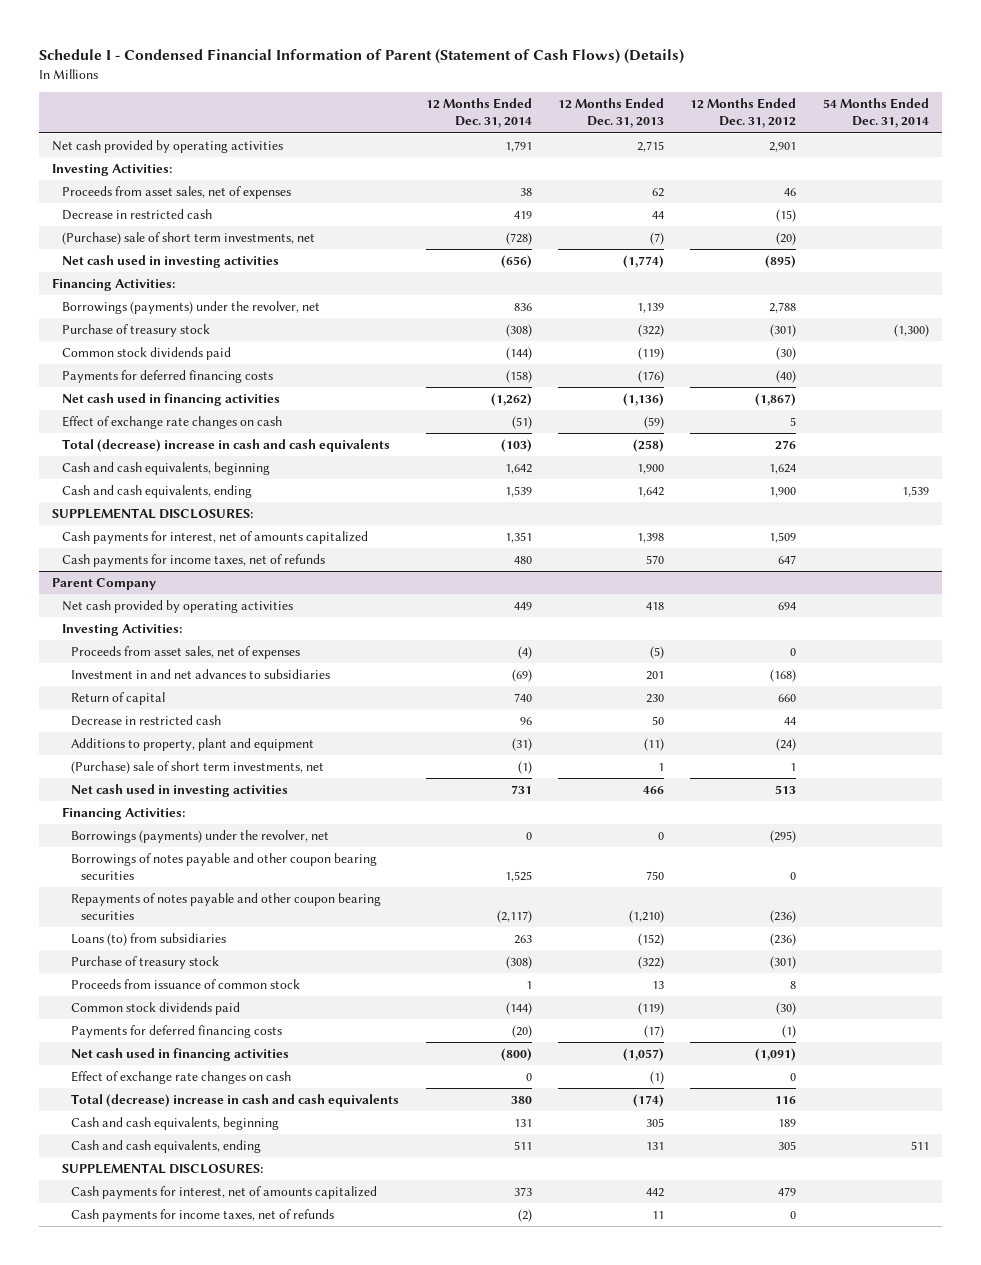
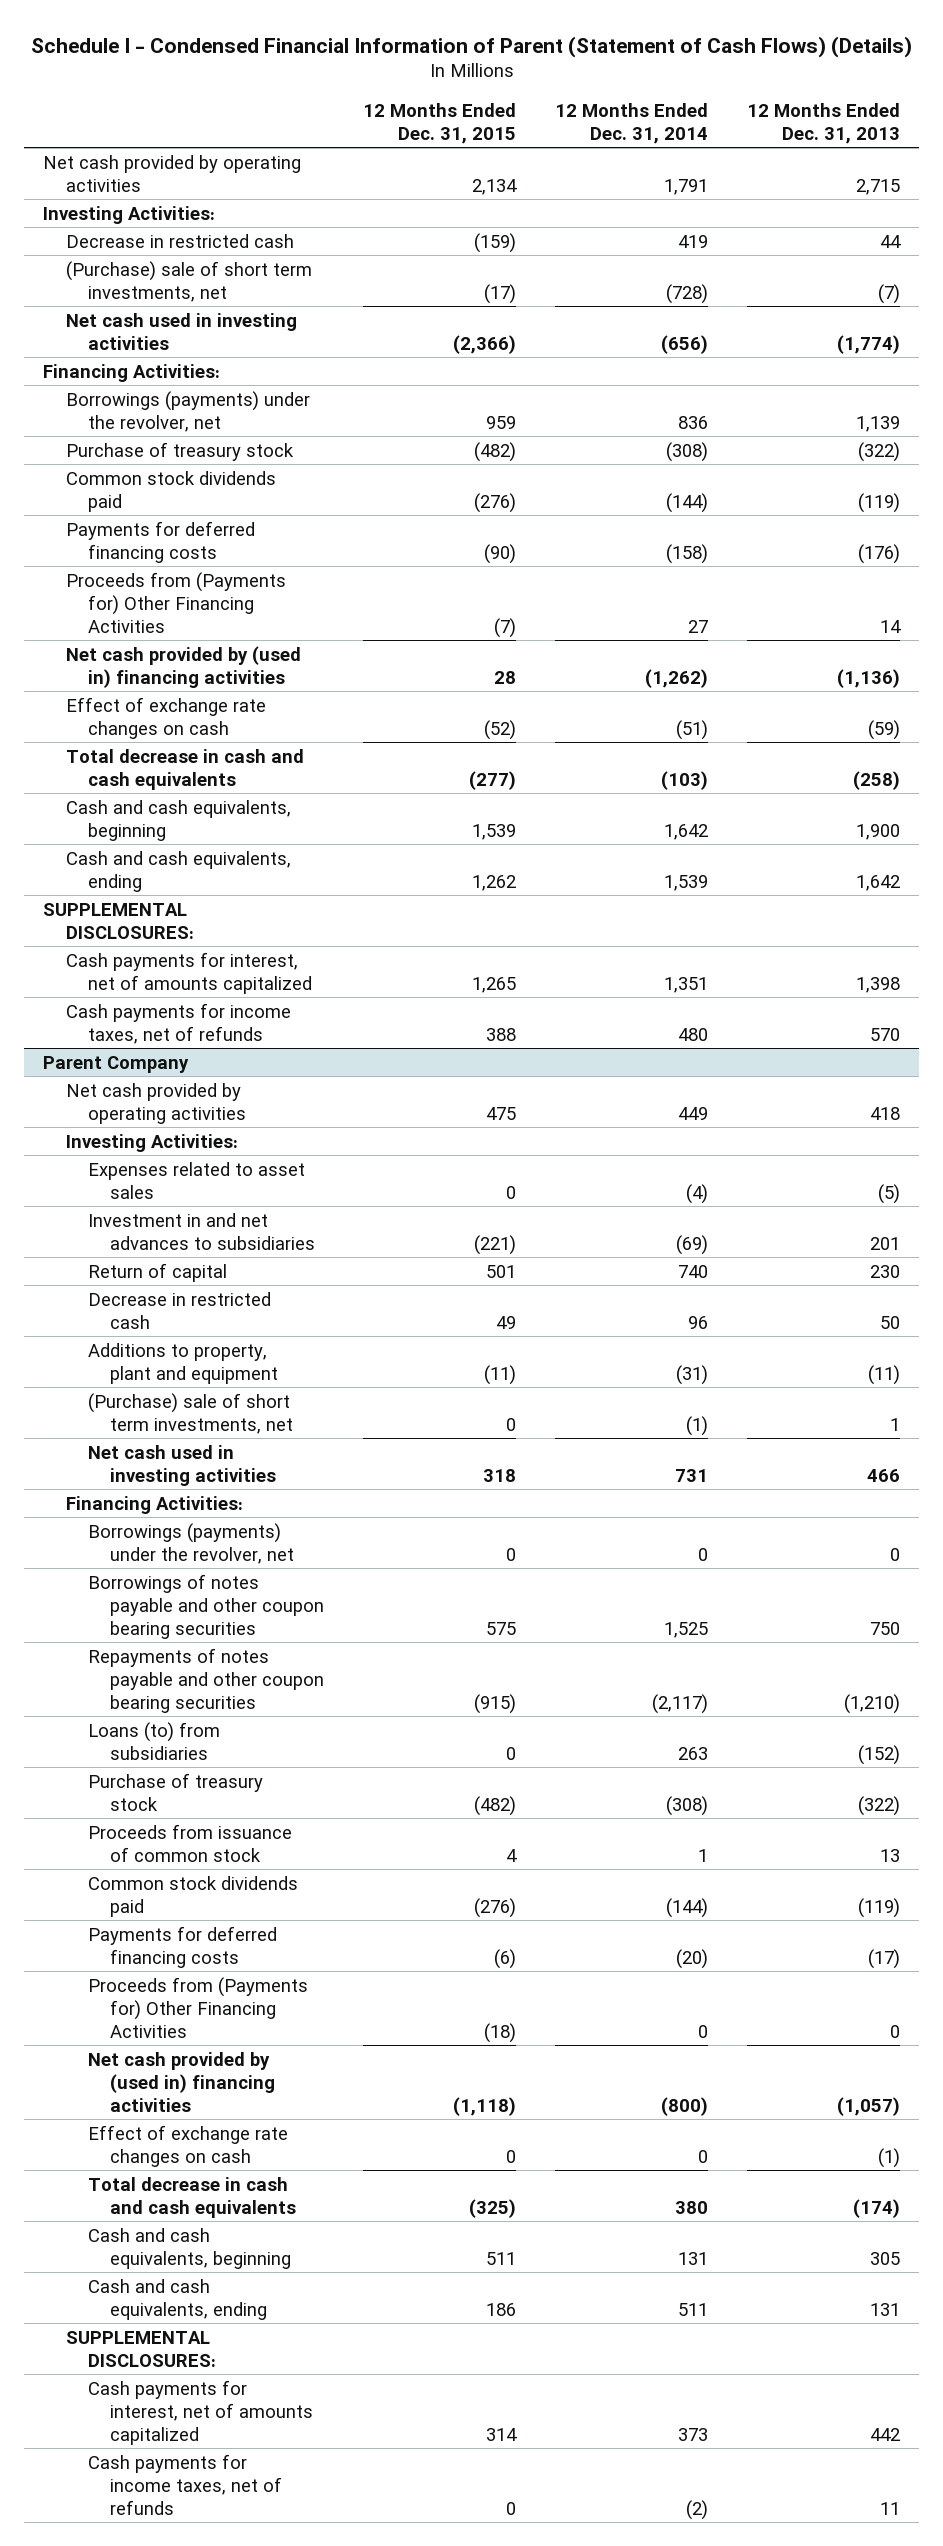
[690,98,797,129] 12 Months Ended Dec. 31, 2012 -> none
[822,98,929,129] 54 Months Ended Dec. 31, 2014 -> none
none -> [362,102,516,144] 12 Months Ended Dec. 31, 2015
[61,186,291,200] Proceeds from asset sales, net of expenses -> none
none -> [65,571,286,633] Proceeds from (Payments for) Other Financing Activities
[61,393,280,407] Net cash used in financing activities -> [65,645,301,688] Net cash provided by (used in) financing activities
[61,439,390,453] Total (decrease) increase in cash and cash equivalents -> [65,748,304,790] Total decrease in cash and cash equivalents
[71,646,301,660] Proceeds from asset sales, net of expenses -> [87,1161,305,1199] Expenses related to asset sales
none -> [87,1976,308,2038] Proceeds from (Payments for) Other Financing Activities
[71,1048,290,1062] Net cash used in financing activities -> [87,2051,275,2112] Net cash provided by (used in) financing activities
[71,1094,400,1108] Total (decrease) increase in cash and cash equivalents -> [87,2176,296,2218] Total decrease in cash and cash equivalents

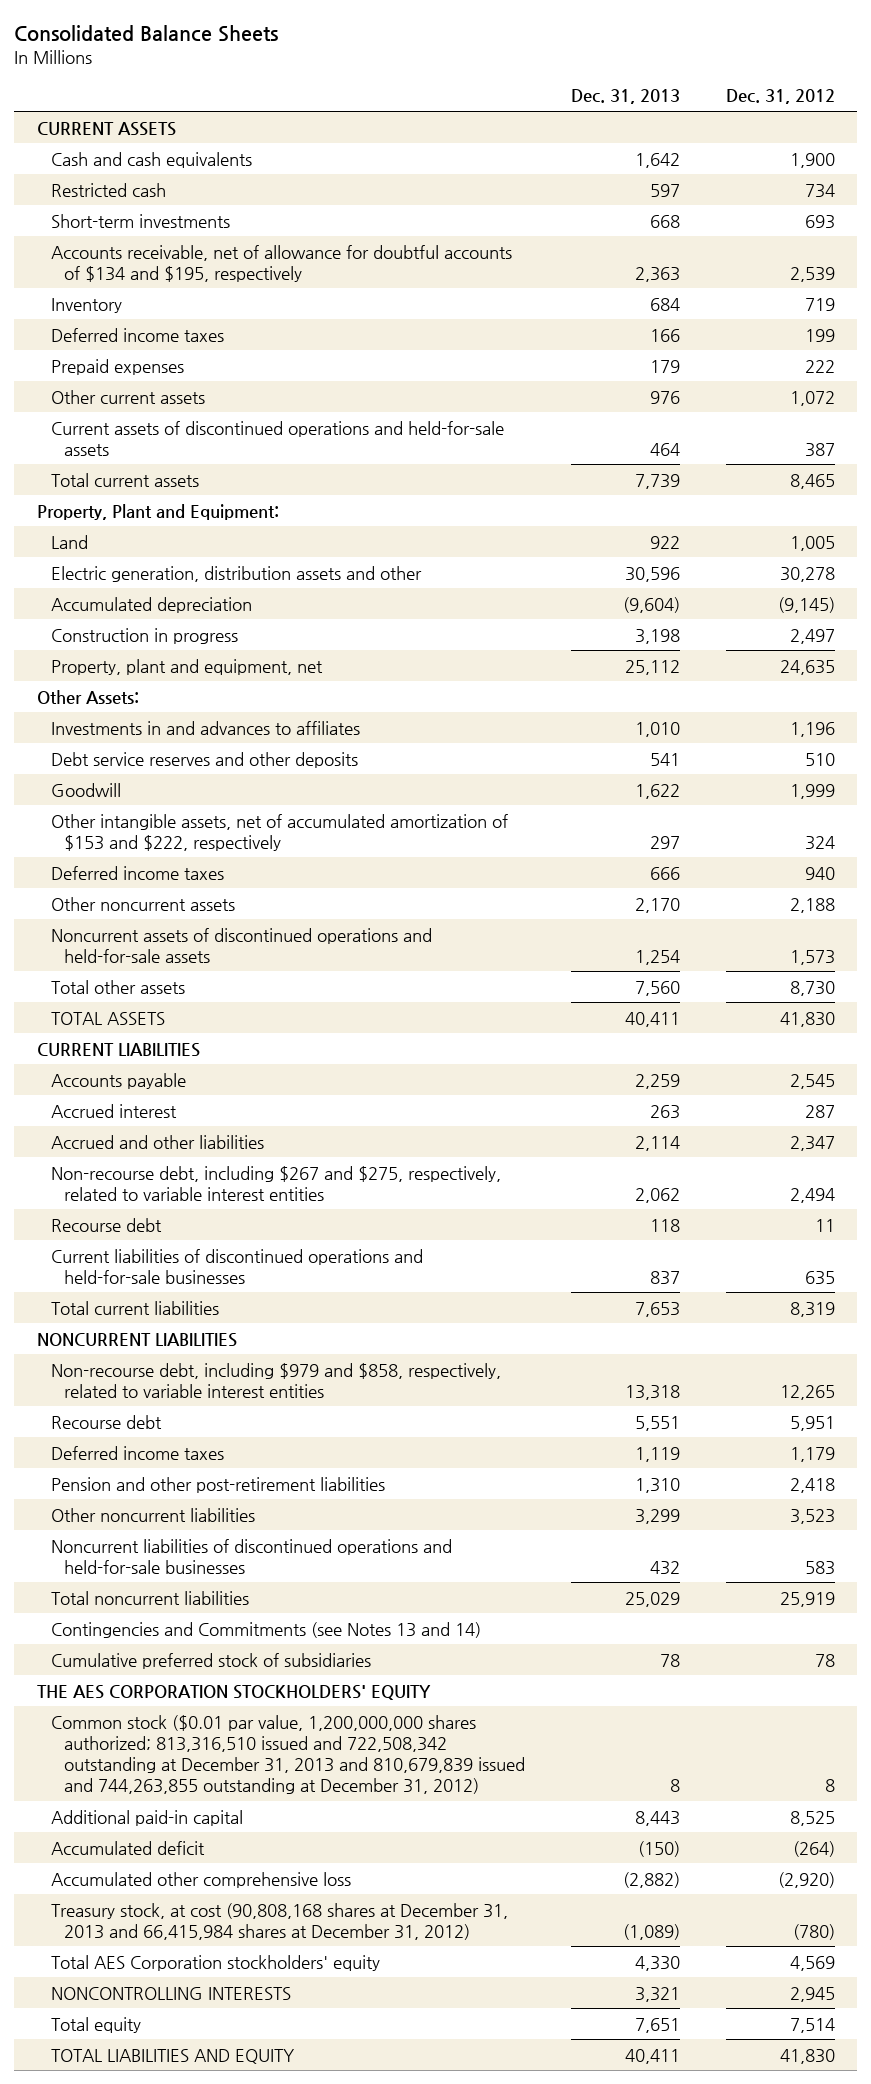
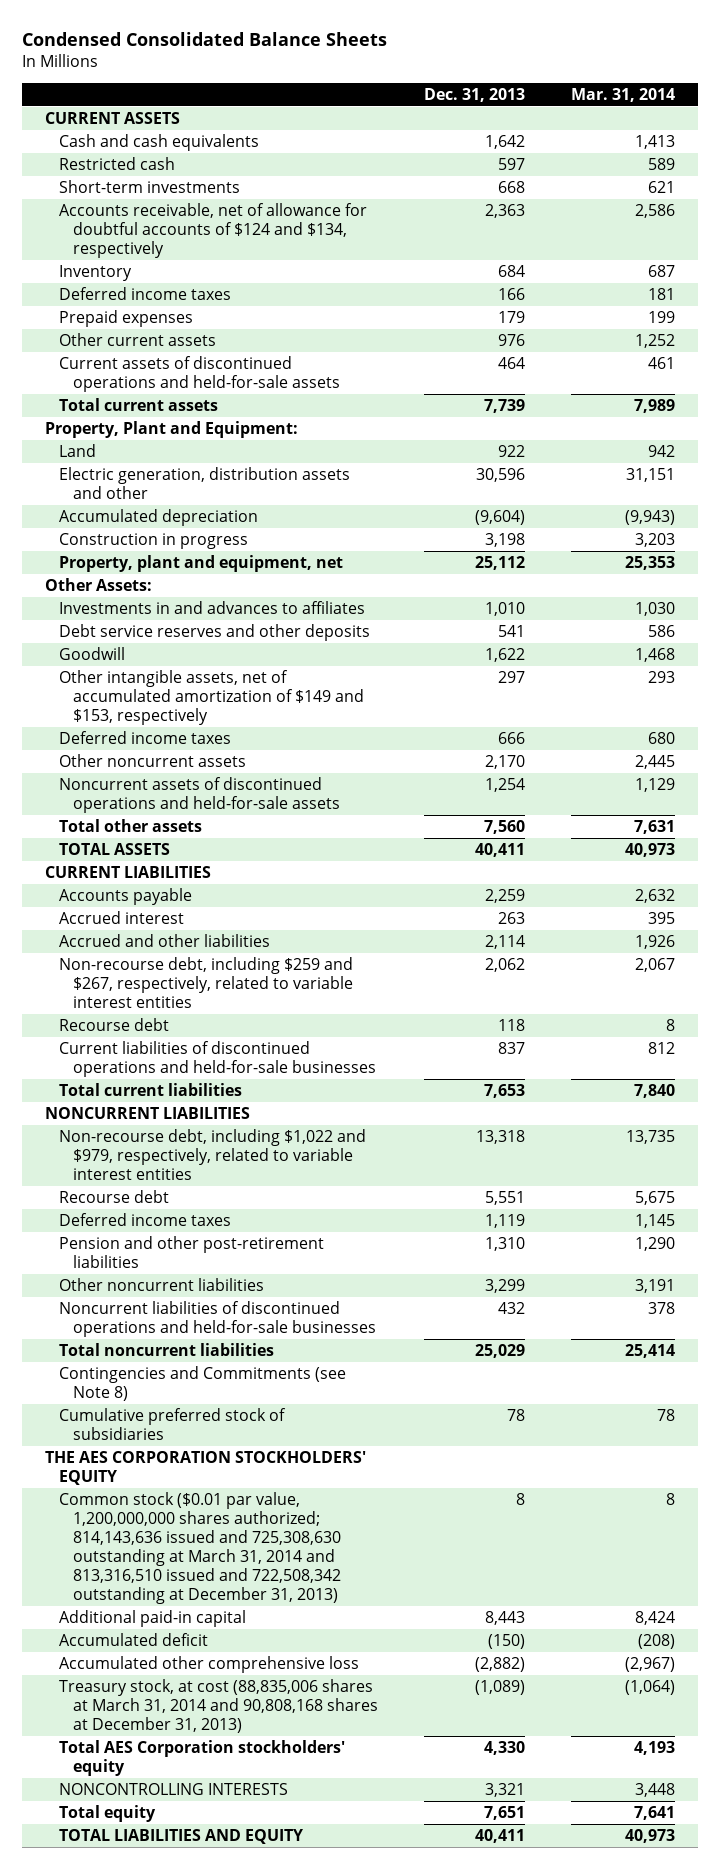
[14,25,279,43] Consolidated Balance Sheets -> [22,32,388,47] Condensed Consolidated Balance Sheets
[725,89,835,105] Dec. 31, 2012 -> none
none -> [571,87,676,102] Mar. 31, 2014
[50,244,512,282] Accounts receivable, net of allowance for doubtful accounts of $134 and $195, respectively -> [59,203,368,259] Accounts receivable, net of allowance for doubtful accounts of $124 and $134, respectively
[50,813,508,851] Other intangible assets, net of accumulated amortization of $153 and $222, respectively -> [59,670,365,726] Other intangible assets, net of accumulated amortization of $149 and $153, respectively
[50,1165,501,1201] Non-recourse debt, including $267 and $275, respectively, related to variable interest entities -> [59,957,354,1009] Non-recourse debt, including $259 and $267, respectively, related to variable interest entities
[50,1362,501,1398] Non-recourse debt, including $979 and $858, respectively, related to variable interest entities -> [59,1129,367,1181] Non-recourse debt, including $1,022 and $979, respectively, related to variable interest entities
[50,1621,481,1638] Contingencies and Commitments (see Notes 13 and 14) -> [59,1366,347,1402] Contingencies and Commitments (see Note 8)
[50,1714,526,1794] Common stock ($0.01 par value, 1,200,000,000 shares authorized; 813,316,510 issued and 722,508,342 outstanding at December 31, 2013 and 810,679,839 issued and 744,263,855 outstanding at December 31, 2012) -> [59,1492,342,1605] Common stock ($0.01 par value, 1,200,000,000 shares authorized; 814,143,636 issued and 725,308,630 outstanding at March 31, 2014 and 813,316,510 issued and 722,508,342 outstanding at December 31, 2013)
[50,1902,508,1940] Treasury stock, at cost (90,808,168 shares at December 31, 2013 and 66,415,984 shares at December 31, 2012) -> [59,1679,379,1734] Treasury stock, at cost (88,835,006 shares at March 31, 2014 and 90,808,168 shares at December 31, 2013)

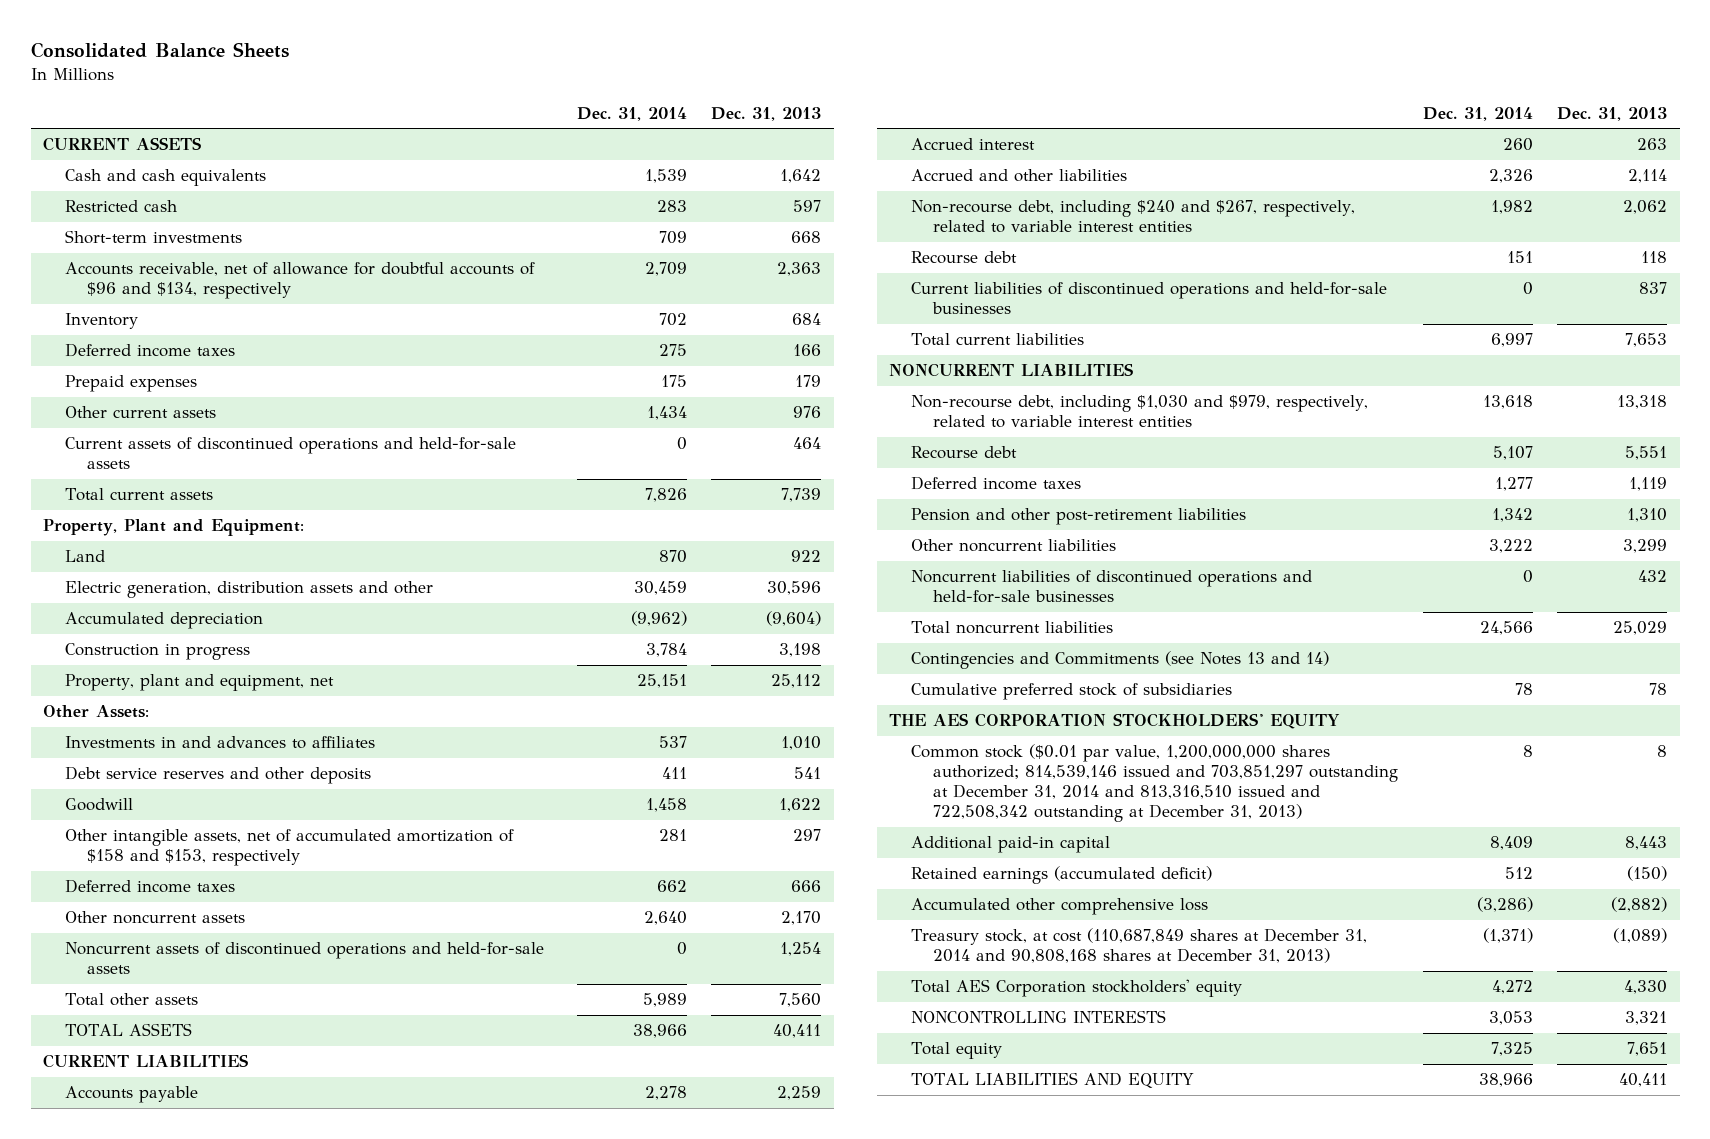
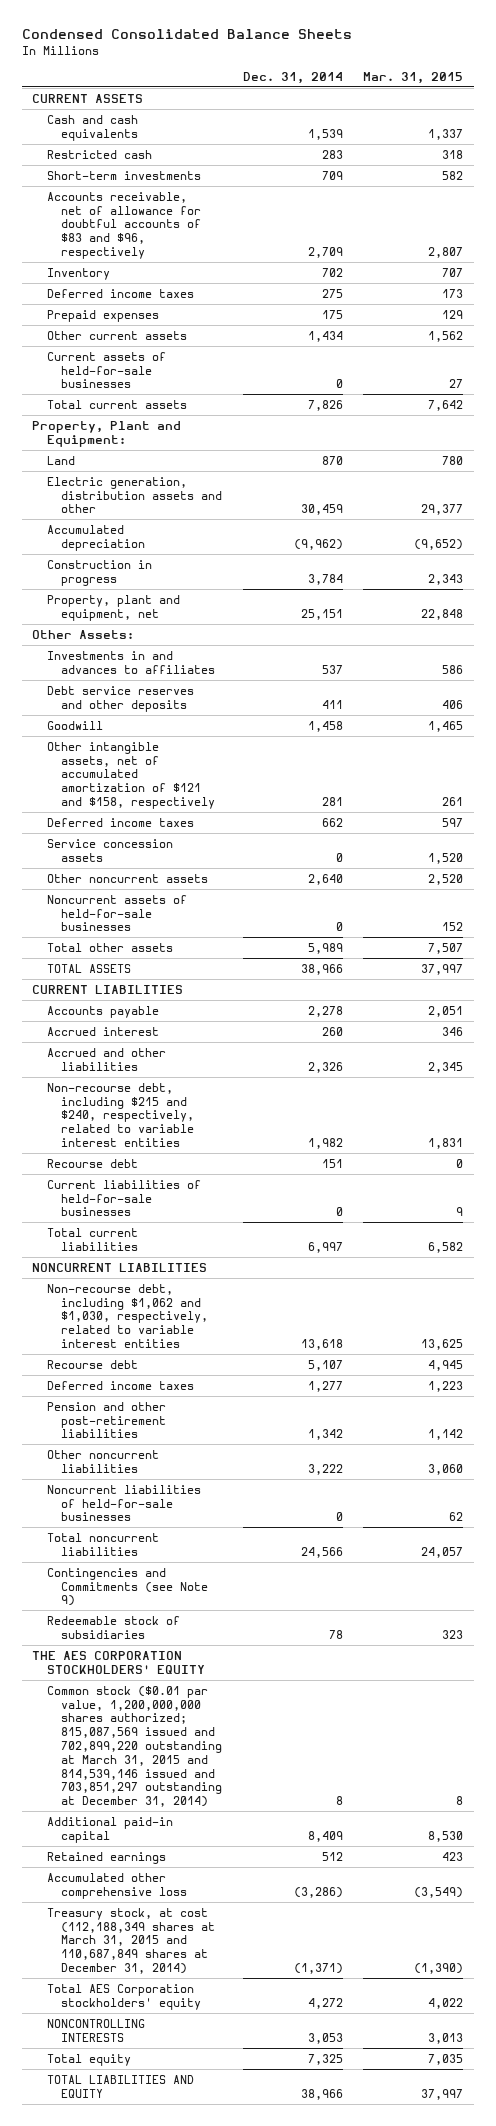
[30,42,289,59] Consolidated Balance Sheets -> [21,29,352,40] Condensed Consolidated Balance Sheets
[711,106,822,121] Dec. 31, 2013 -> none
none -> [363,71,464,84] Mar. 31, 2015
[65,262,536,300] Accounts receivable, net of allowance for doubtful accounts of $96 and $134, respectively -> [46,191,202,259] Accounts receivable, net of allowance for doubtful accounts of $83 and $96, respectively
[65,437,517,470] Current assets of discontinued operations and held-for-sale assets -> [46,351,166,389] Current assets of held-for-sale businesses
[65,829,515,867] Other intangible assets, net of accumulated amortization of $158 and $153, respectively -> [46,741,216,809] Other intangible assets, net of accumulated amortization of $121 and $158, respectively
none -> [46,838,173,862] Service concession assets
[65,942,545,975] Noncurrent assets of discontinued operations and held-for-sale assets -> [46,894,187,932] Noncurrent assets of held-for-sale businesses
[911,200,1356,234] Non-recourse debt, including $240 and $267, respectively, related to variable interest entities -> [46,1082,195,1147] Non-recourse debt, including $215 and $240, respectively, related to variable interest entities
[911,282,1388,315] Current liabilities of discontinued operations and held-for-sale businesses -> [46,1179,201,1217] Current liabilities of held-for-sale businesses
[911,395,1369,429] Non-recourse debt, including $1,030 and $979, respectively, related to variable interest entities -> [46,1283,209,1348] Non-recourse debt, including $1,062 and $1,030, respectively, related to variable interest entities
[911,570,1313,604] Noncurrent liabilities of discontinued operations and held-for-sale businesses -> [46,1484,201,1522] Noncurrent liabilities of held-for-sale businesses
[911,651,1330,670] Contingencies and Commitments (see Notes 13 and 14) -> [46,1567,209,1607] Contingencies and Commitments (see Note 9)
[911,683,1233,701] Cumulative preferred stock of subsidiaries -> [46,1615,180,1639] Redeemable stock of subsidiaries
[911,744,1399,823] Common stock ($0.01 par value, 1,200,000,000 shares authorized; 814,539,146 issued and 703,851,297 outstanding at December 31, 2014 and 813,316,510 issued and 722,508,342 outstanding at December 31, 2013) -> [46,1685,223,1808] Common stock ($0.01 par value, 1,200,000,000 shares authorized; 815,087,569 issued and 702,899,220 outstanding at March 31, 2015 and 814,539,146 issued and 703,851,297 outstanding at December 31, 2014)
[911,866,1213,885] Retained earnings (accumulated deficit) -> [46,1851,166,1864] Retained earnings
[911,928,1368,964] Treasury stock, at cost (110,687,849 shares at December 31, 2014 and 90,808,168 shares at December 31, 2013) -> [46,1907,216,1974] Treasury stock, at cost (112,188,349 shares at March 31, 2015 and 110,687,849 shares at December 31, 2014)

